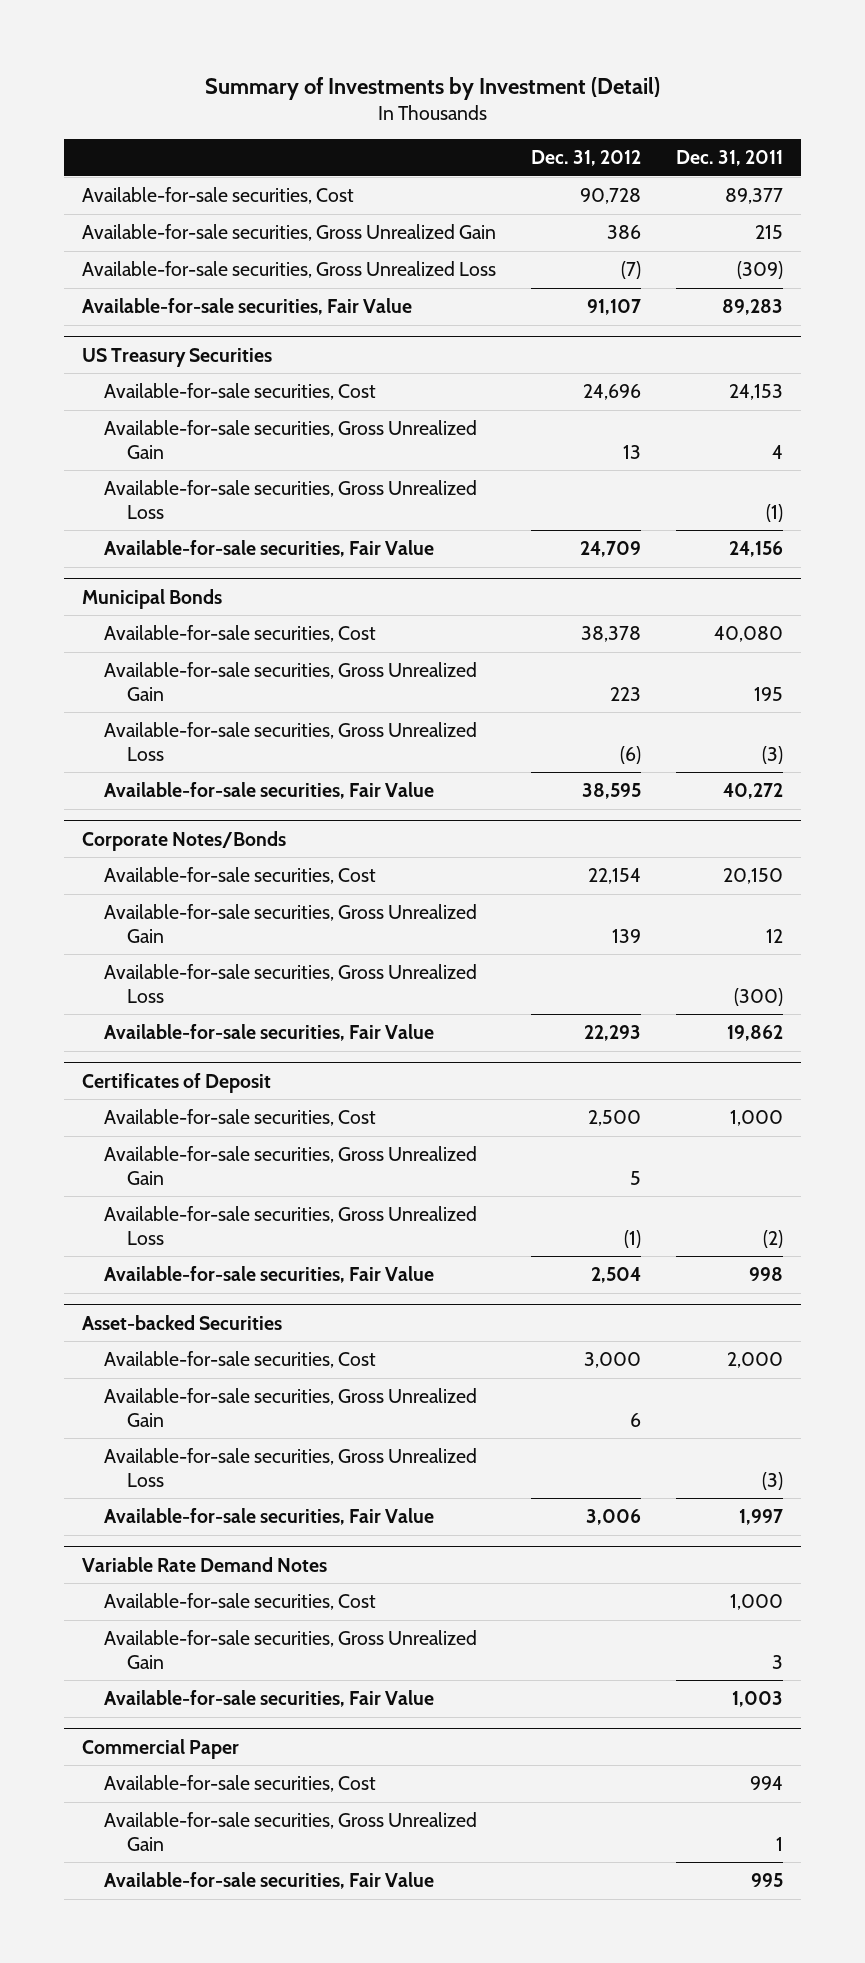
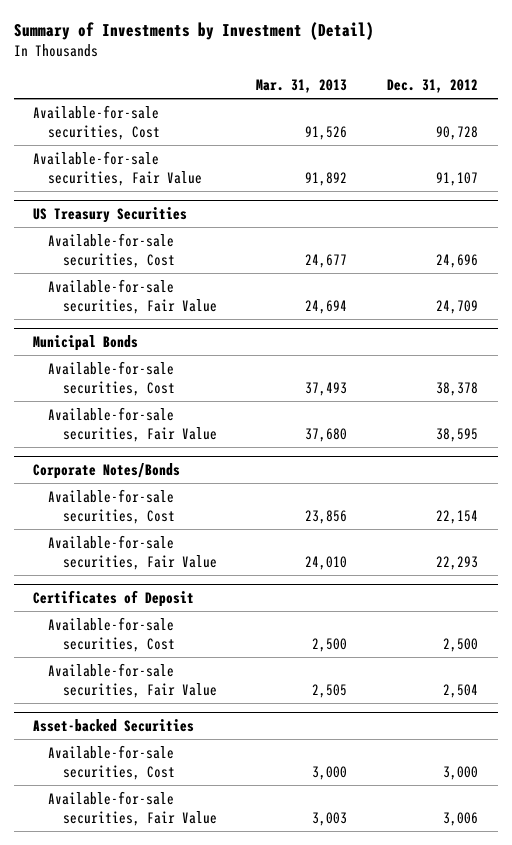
[676,150,784,167] Dec. 31, 2011 -> none
none -> [256,78,348,93] Mar. 31, 2013
[81,224,496,242] Available-for-sale securities, Gross Unrealized Gain -> none
[81,261,496,279] Available-for-sale securities, Gross Unrealized Loss -> none
[104,420,478,459] Available-for-sale securities, Gross Unrealized Gain -> none
[104,480,478,519] Available-for-sale securities, Gross Unrealized Loss -> none
[104,662,478,701] Available-for-sale securities, Gross Unrealized Gain -> none
[104,722,478,761] Available-for-sale securities, Gross Unrealized Loss -> none
[104,904,478,943] Available-for-sale securities, Gross Unrealized Gain -> none
[104,964,478,1003] Available-for-sale securities, Gross Unrealized Loss -> none
[104,1146,478,1185] Available-for-sale securities, Gross Unrealized Gain -> none
[104,1206,478,1245] Available-for-sale securities, Gross Unrealized Loss -> none
[104,1388,478,1427] Available-for-sale securities, Gross Unrealized Gain -> none
[104,1448,478,1487] Available-for-sale securities, Gross Unrealized Loss -> none
[81,1556,327,1572] Variable Rate Demand Notes -> none
[104,1593,377,1611] Available-for-sale securities, Cost -> none
[104,1630,478,1669] Available-for-sale securities, Gross Unrealized Gain -> none
[104,1690,435,1708] Available-for-sale securities, Fair Value -> none
[81,1738,239,1759] Commercial Paper -> none
[104,1775,377,1793] Available-for-sale securities, Cost -> none
[104,1812,478,1851] Available-for-sale securities, Gross Unrealized Gain -> none
[104,1872,435,1890] Available-for-sale securities, Fair Value -> none

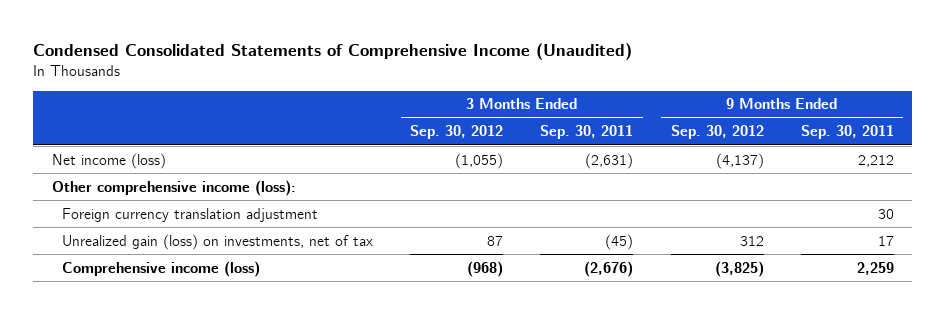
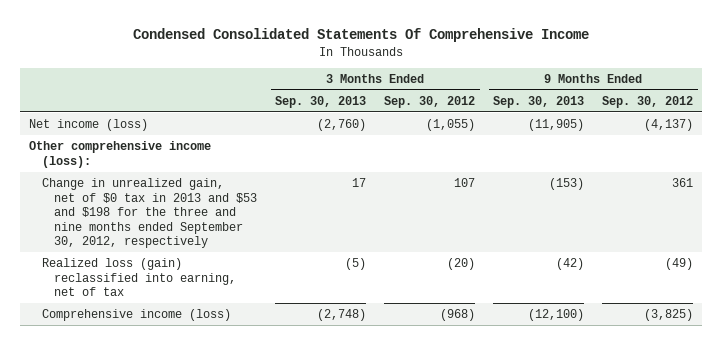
[33,43,633,61] Condensed Consolidated Statements of Comprehensive Income (Unaudited) -> [133,28,590,43] Condensed Consolidated Statements Of Comprehensive Income
[540,125,634,140] Sep. 30, 2011 -> none
[800,125,894,140] Sep. 30, 2011 -> none
none -> [275,95,367,108] Sep. 30, 2013
none -> [493,95,585,108] Sep. 30, 2013
[62,207,319,222] Foreign currency translation adjustment -> none
[62,233,374,250] Unrealized gain (loss) on investments, net of tax -> [41,178,258,249] Change in unrealized gain, net of $0 tax in 2013 and $53 and $198 for the three and nine months ended September 30, 2012, respectively
[487,235,504,246] 87 -> [454,178,476,188] 107
[739,235,764,246] 312 -> [672,178,694,188] 361
none -> [41,258,237,297] Realized loss (gain) reclassified into earning, net of tax

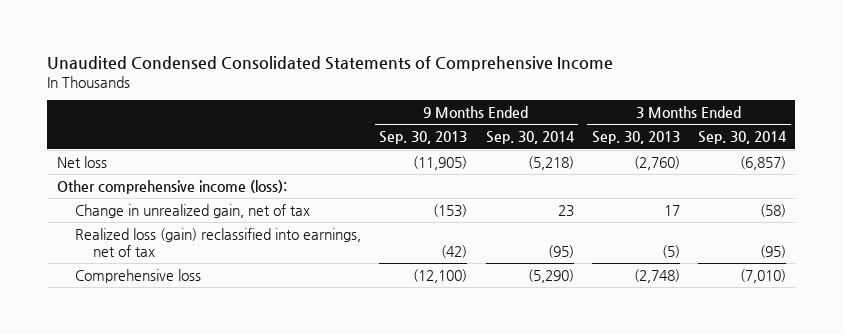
[133,28,590,43] Condensed Consolidated Statements Of Comprehensive Income -> [47,56,614,72] Unaudited Condensed Consolidated Statements of Comprehensive Income
[384,95,476,108] Sep. 30, 2012 -> none
[602,95,694,108] Sep. 30, 2012 -> none
none -> [485,131,575,145] Sep. 30, 2014
none -> [698,131,788,145] Sep. 30, 2014
[29,119,149,132] Net income (loss) -> [56,155,107,168] Net loss
[41,178,258,249] Change in unrealized gain, net of $0 tax in 2013 and $53 and $198 for the three and nine months ended September 30, 2012, respectively -> [74,203,310,218] Change in unrealized gain, net of tax
[41,258,237,297] Realized loss (gain) reclassified into earning, net of tax -> [74,227,361,257] Realized loss (gain) reclassified into earnings, net of tax
[41,309,231,322] Comprehensive income (loss) -> [74,268,201,283] Comprehensive loss

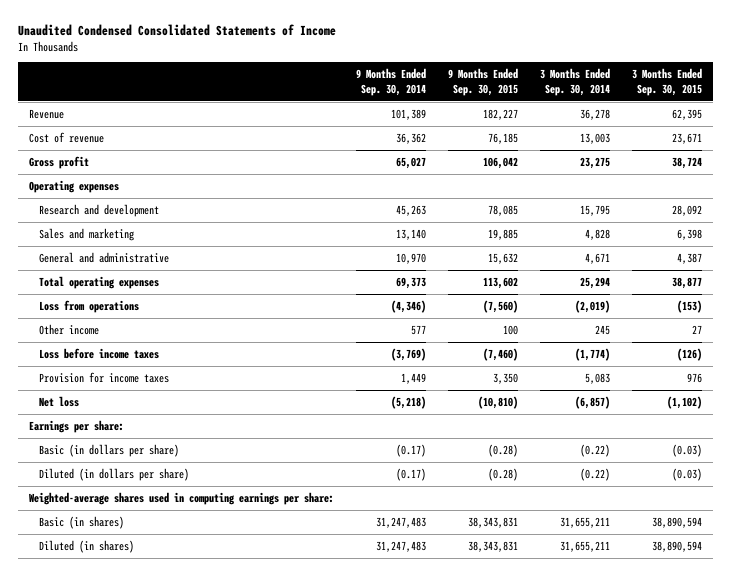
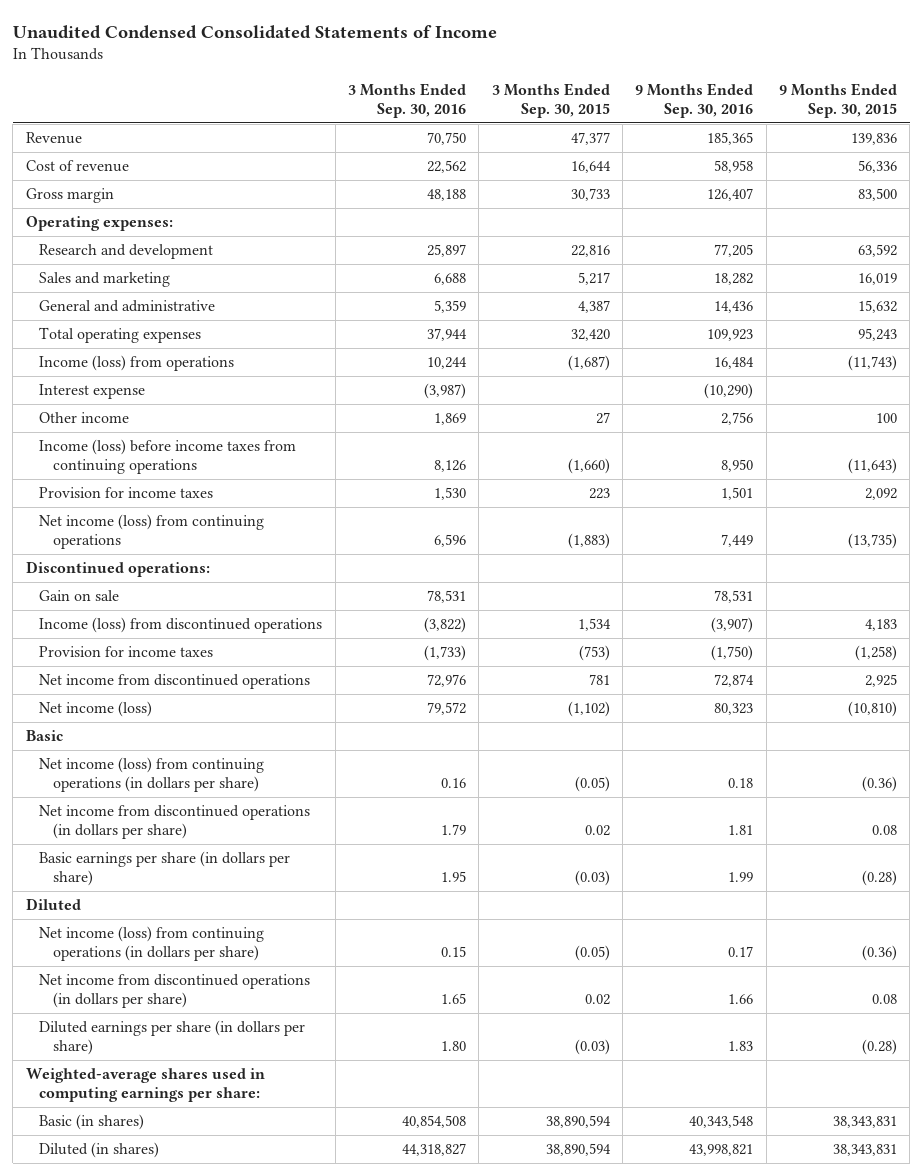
[355,68,426,96] 9 Months Ended Sep. 30, 2014 -> none
[540,68,611,96] 3 Months Ended Sep. 30, 2014 -> none
none -> [348,82,467,118] 3 Months Ended Sep. 30, 2016
none -> [635,82,754,118] 9 Months Ended Sep. 30, 2016
[483,108,519,120] 182,227 -> [850,133,897,146] 139,836
[672,108,703,120] 62,395 -> [570,132,610,146] 47,377
[488,132,519,144] 76,185 -> [857,160,897,174] 56,336
[672,132,703,144] 23,671 -> [570,161,611,174] 16,644
[28,155,89,169] Gross profit -> [25,188,114,204] Gross margin
[483,156,519,169] 106,042 -> [857,188,897,202] 83,500
[672,156,703,169] 38,724 -> [570,188,610,202] 30,733
[28,179,119,193] Operating expenses -> [25,216,173,232] Operating expenses:
[488,204,519,216] 78,085 -> [857,244,897,258] 63,592
[672,204,703,216] 28,092 -> [570,245,610,258] 22,816
[488,228,519,240] 19,885 -> [857,273,897,286] 16,019
[677,228,703,240] 6,398 -> [577,272,610,286] 5,217
[483,276,519,289] 113,602 -> [857,328,897,342] 95,243
[672,276,703,289] 38,877 -> [570,329,610,342] 32,420
[38,299,139,313] Loss from operations -> [39,355,235,372] Income (loss) from operations
[483,299,519,313] (7,560) -> [847,355,897,372] (11,743)
[677,299,703,313] (153) -> [567,355,610,372] (1,687)
none -> [39,384,146,400] Interest expense
[28,419,124,433] Earnings per share: -> none
[38,347,159,359] Loss before income taxes -> [39,439,297,475] Income (loss) before income taxes from continuing operations
[483,347,519,361] (7,460) -> [847,458,897,475] (11,643)
[677,347,703,361] (126) -> [567,458,610,475] (1,660)
[493,372,519,384] 3,350 -> [864,488,897,501] 2,092
[687,372,703,383] 976 -> [588,488,610,500] 223
none -> [39,514,265,550] Net income (loss) from continuing operations
none -> [25,561,210,578] Discontinued operations:
none -> [39,590,120,602] Gain on sale
none -> [39,617,323,634] Income (loss) from discontinued operations
none -> [39,646,214,658] Provision for income taxes
none -> [39,674,311,690] Net income from discontinued operations
[38,395,79,407] Net loss -> [39,701,153,718] Net income (loss)
none -> [25,730,63,742] Basic
none -> [39,757,265,793] Net income (loss) from continuing operations (in dollars per share)
none -> [39,805,311,840] Net income from discontinued operations (in dollars per share)
[38,443,179,457] Basic (in dollars per share) -> [39,851,291,887] Basic earnings per share (in dollars per share)
none -> [25,898,81,911] Diluted
none -> [39,926,265,962] Net income (loss) from continuing operations (in dollars per share)
none -> [39,974,311,1009] Net income from discontinued operations (in dollars per share)
[38,467,189,481] Diluted (in dollars per share) -> [39,1020,306,1056] Diluted earnings per share (in dollars per share)

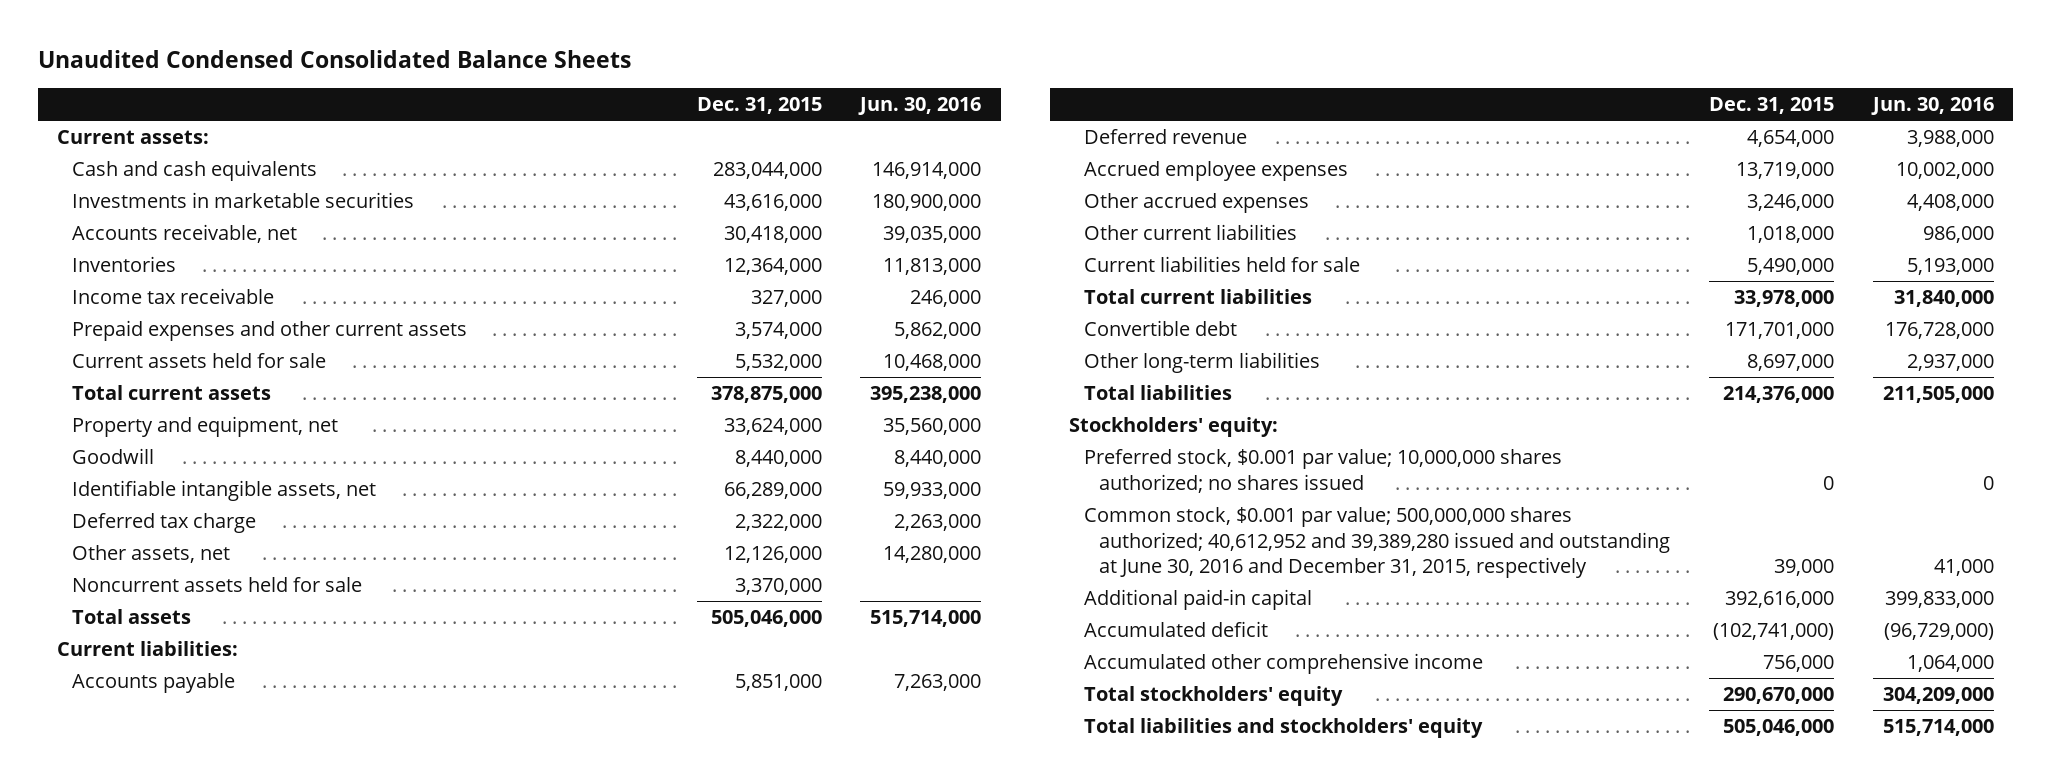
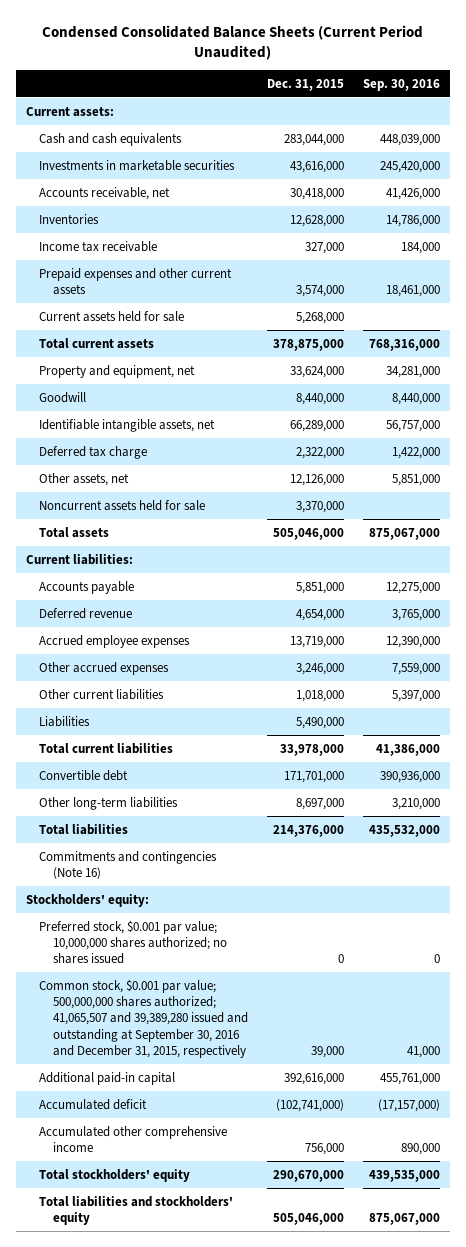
[37,50,631,69] Unaudited Condensed Consolidated Balance Sheets -> [42,24,424,61] Condensed Consolidated Balance Sheets (Current Period Unaudited)
[858,97,982,116] Jun. 30, 2016 -> none
none -> [363,78,441,91] Sep. 30, 2016
[723,258,822,276] 12,364,000 -> [290,214,345,227] 12,628,000
[734,354,822,372] 5,532,000 -> [296,311,345,324] 5,268,000
[1084,256,1361,273] Current liabilities held for sale -> [39,715,91,727] Liabilities
none -> [39,850,218,880] Commitments and contingencies (Note 16)
[1084,507,1671,578] Common stock, $0.001 par value; 500,000,000 shares authorized; 40,612,952 and 39,389,280 issued and outstanding at June 30, 2016 and December 31, 2015, respectively -> [39,978,248,1059] Common stock, $0.001 par value; 500,000,000 shares authorized; 41,065,507 and 39,389,280 issued and outstanding at September 30, 2016 and December 31, 2015, respectively

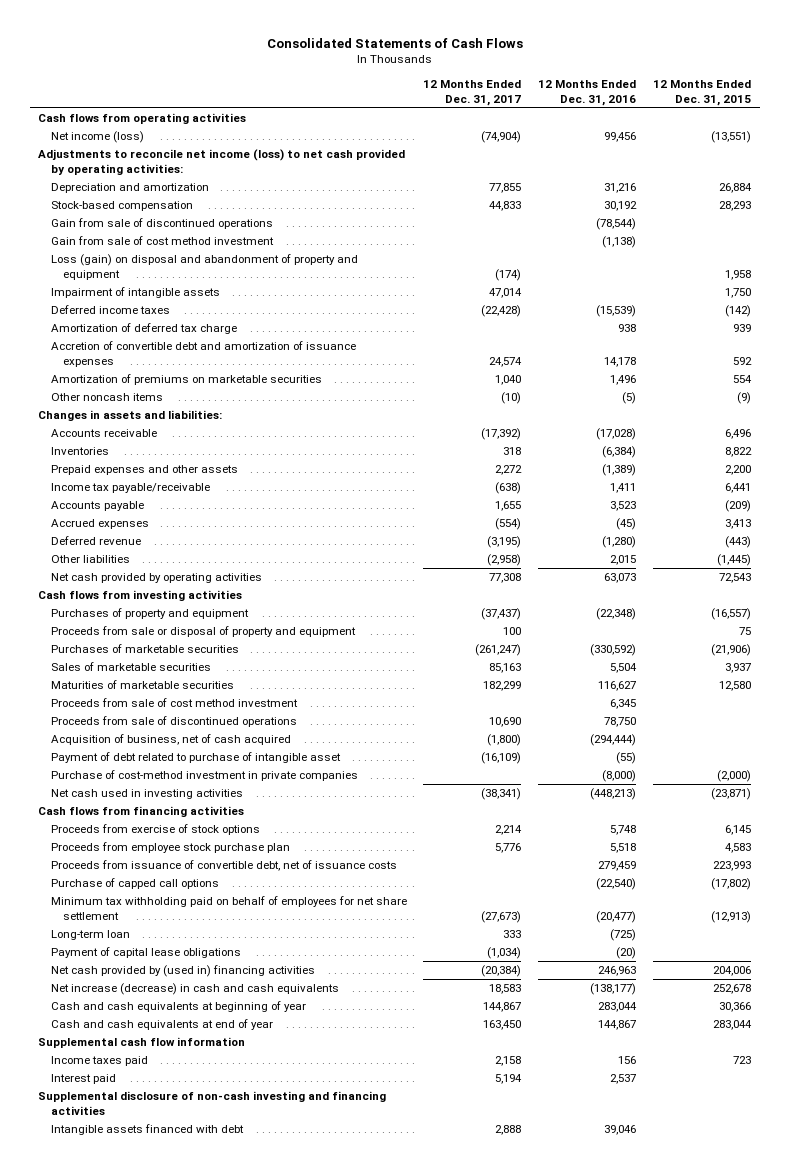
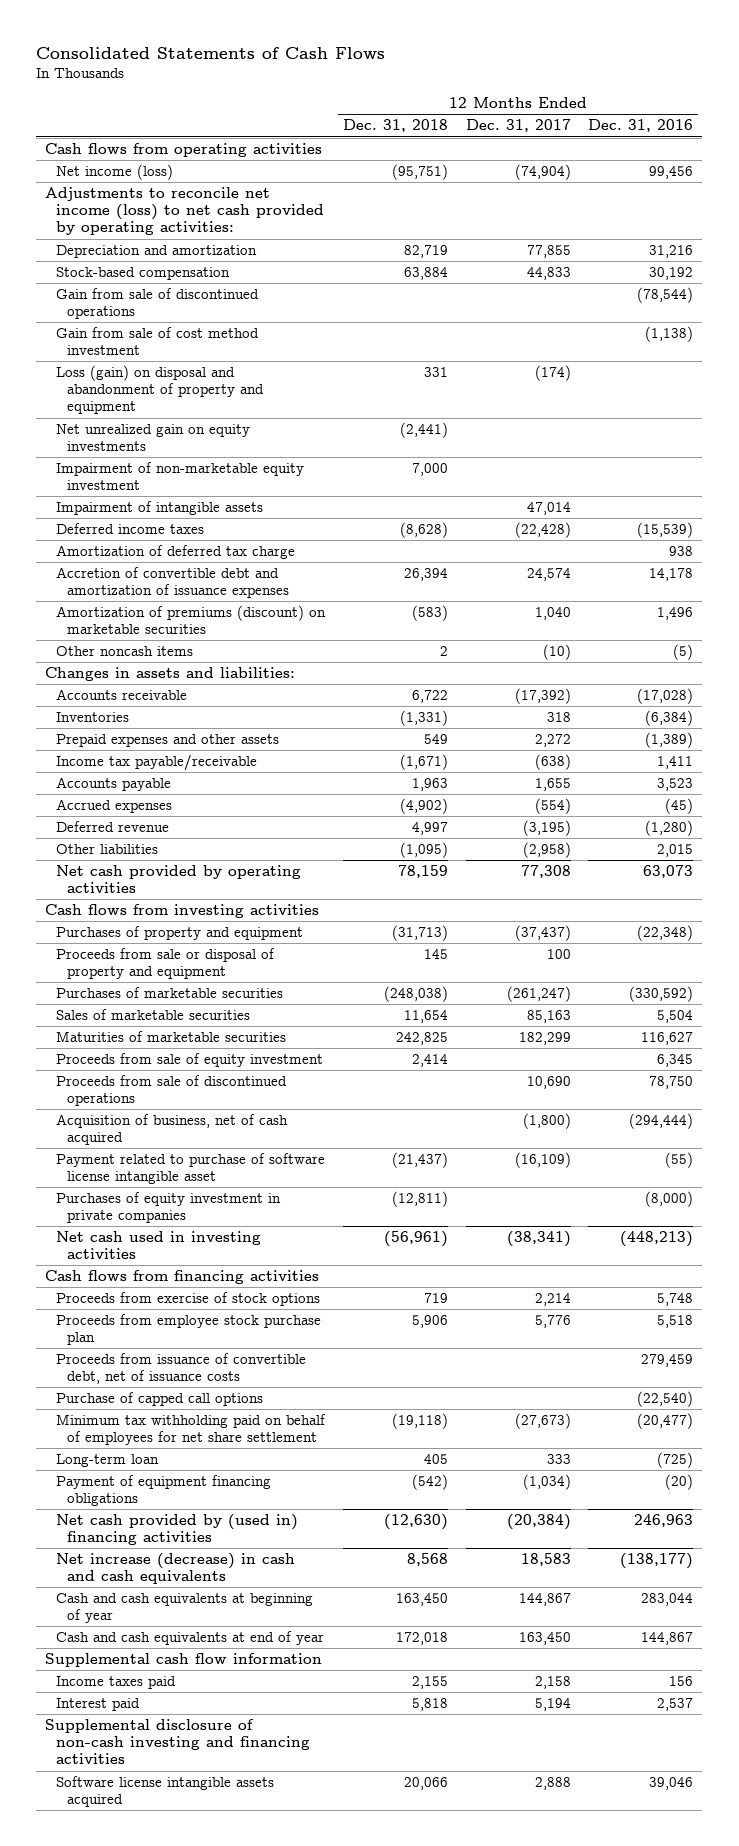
[653,79,752,106] 12 Months Ended Dec. 31, 2015 -> none
none -> [342,119,448,133] Dec. 31, 2018
none -> [56,424,251,452] Net unrealized gain on equity investments
none -> [56,462,305,491] Impairment of non-marketable equity investment
[50,374,322,386] Amortization of premiums on marketable securities -> [56,605,327,635] Amortization of premiums (discount) on marketable securities
[50,698,298,708] Proceeds from sale of cost method investment -> [56,1053,324,1068] Proceeds from sale of equity investment
[50,752,341,764] Payment of debt related to purchase of intangible asset -> [56,1153,326,1185] Payment related to purchase of software license intangible asset
[50,770,358,782] Purchase of cost-method investment in private companies -> [56,1192,282,1224] Purchases of equity investment in private companies
[50,947,241,959] Payment of capital lease obligations -> [56,1475,272,1507] Payment of equipment financing obligations
[50,1124,244,1136] Intangible assets financed with debt -> [56,1776,275,1808] Software license intangible assets acquired

